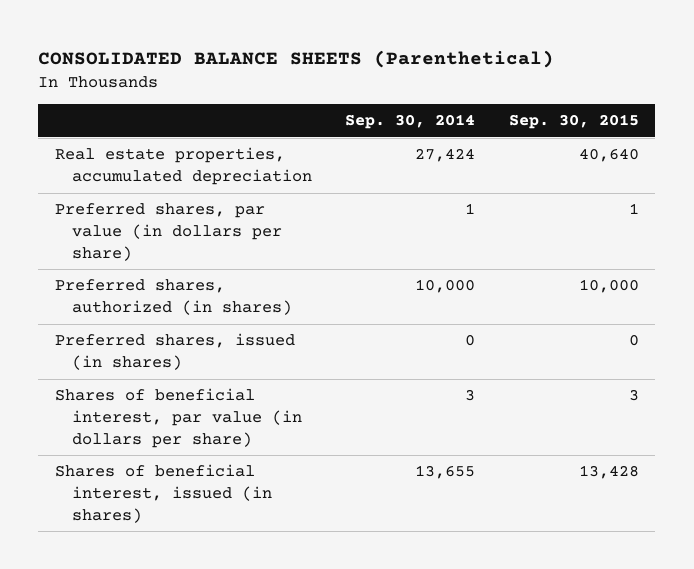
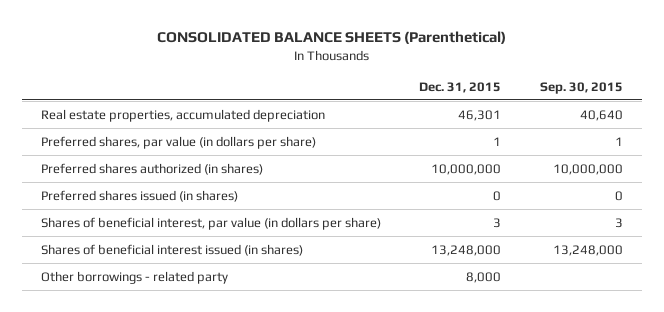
[345,114,476,130] Sep. 30, 2014 -> none
none -> [419,81,502,93] Dec. 31, 2015
[54,279,292,316] Preferred shares, authorized (in shares) -> [40,162,263,175] Preferred shares authorized (in shares)
[578,279,639,294] 10,000 -> [552,163,623,175] 10,000,000
[54,333,295,371] Preferred shares, issued (in shares) -> [40,189,238,202] Preferred shares issued (in shares)
[54,464,272,523] Shares of beneficial interest, issued (in shares) -> [40,243,303,256] Shares of beneficial interest issued (in shares)
[578,465,639,480] 13,428 -> [552,244,623,256] 13,248,000
none -> [40,270,228,284] Other borrowings - related party

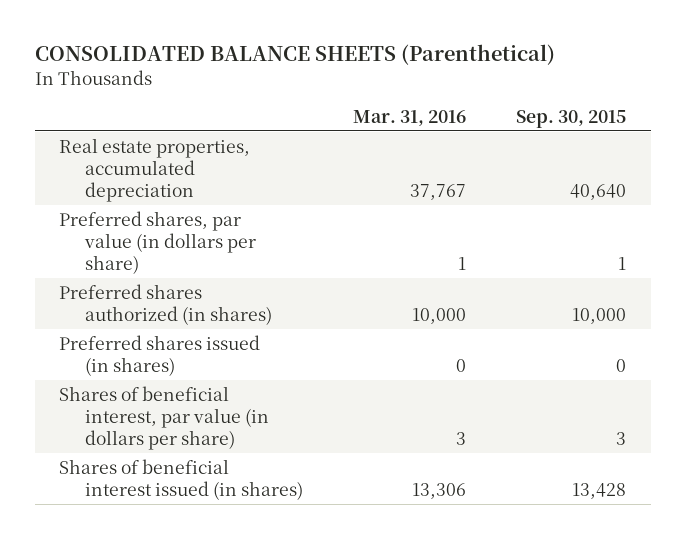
[419,81,502,93] Dec. 31, 2015 -> none
none -> [352,109,466,126] Mar. 31, 2016
[552,163,623,175] 10,000,000 -> [571,307,626,324] 10,000
[40,270,228,284] Other borrowings - related party -> none
[552,244,623,256] 13,248,000 -> [571,482,626,499] 13,428

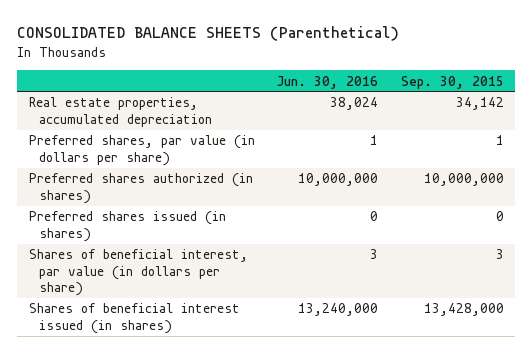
[352,109,466,126] Mar. 31, 2016 -> none
none -> [277,75,379,89] Jun. 30, 2016
[569,183,626,200] 40,640 -> [455,97,504,111] 34,142
[571,307,626,324] 10,000 -> [423,173,504,187] 10,000,000
[571,482,626,499] 13,428 -> [423,303,504,317] 13,428,000

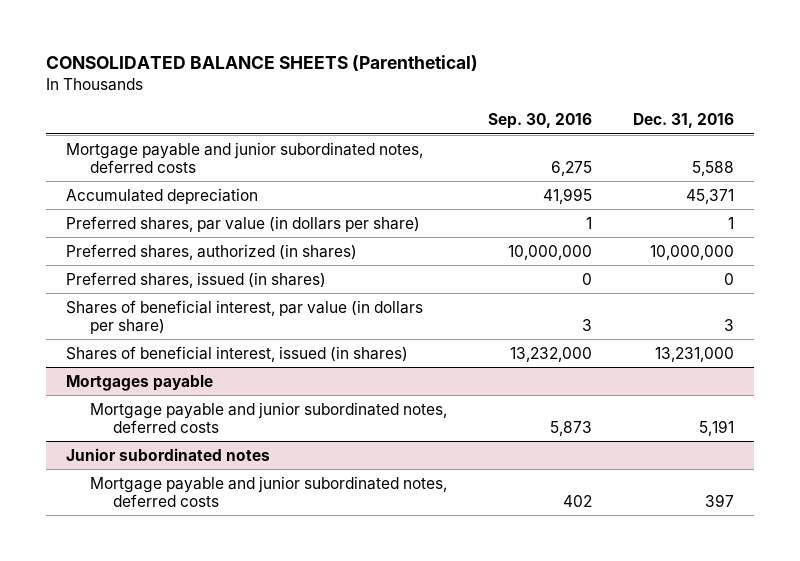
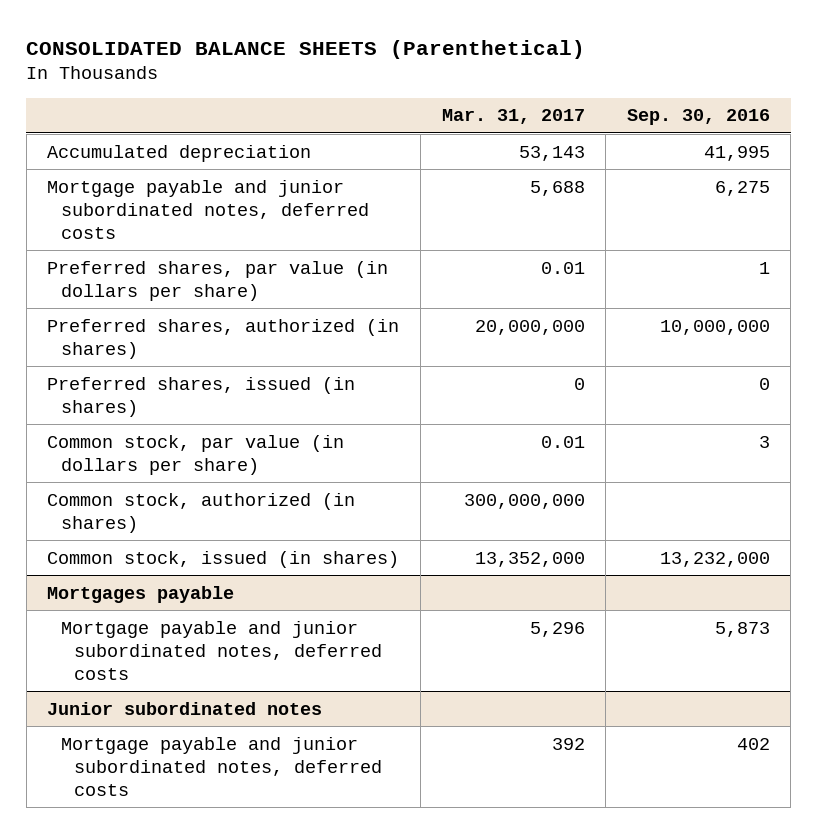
[632,113,734,129] Dec. 31, 2016 -> none
none -> [441,109,585,125] Mar. 31, 2017
[66,141,424,173] Mortgage payable and junior subordinated notes, deferred costs -> [47,179,369,239] Mortgage payable and junior subordinated notes, deferred costs
[66,299,424,334] Shares of beneficial interest, par value (in dollars per share) -> [47,434,345,475] Common stock, par value (in dollars per share)
none -> [47,492,356,533] Common stock, authorized (in shares)
[66,345,409,362] Shares of beneficial interest, issued (in shares) -> [47,550,400,568] Common stock, issued (in shares)

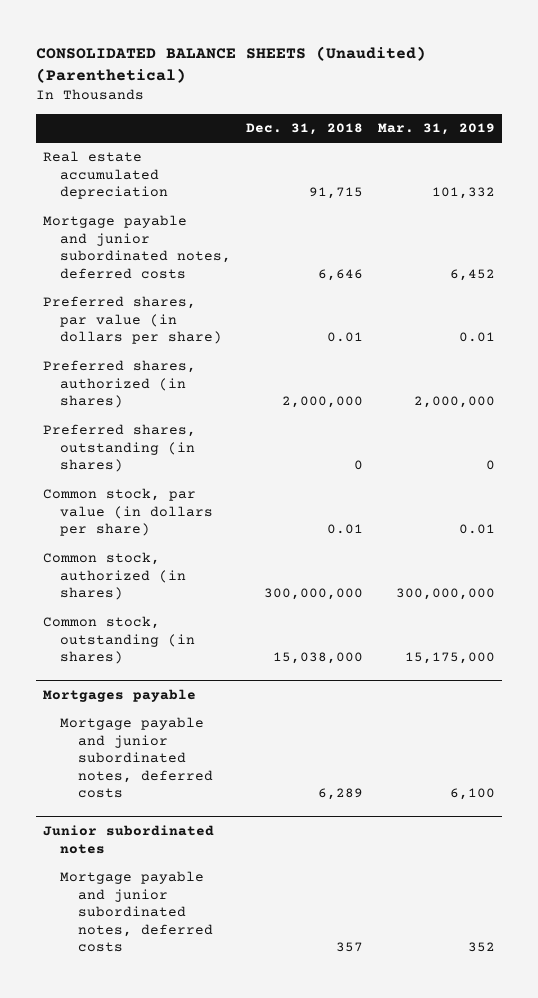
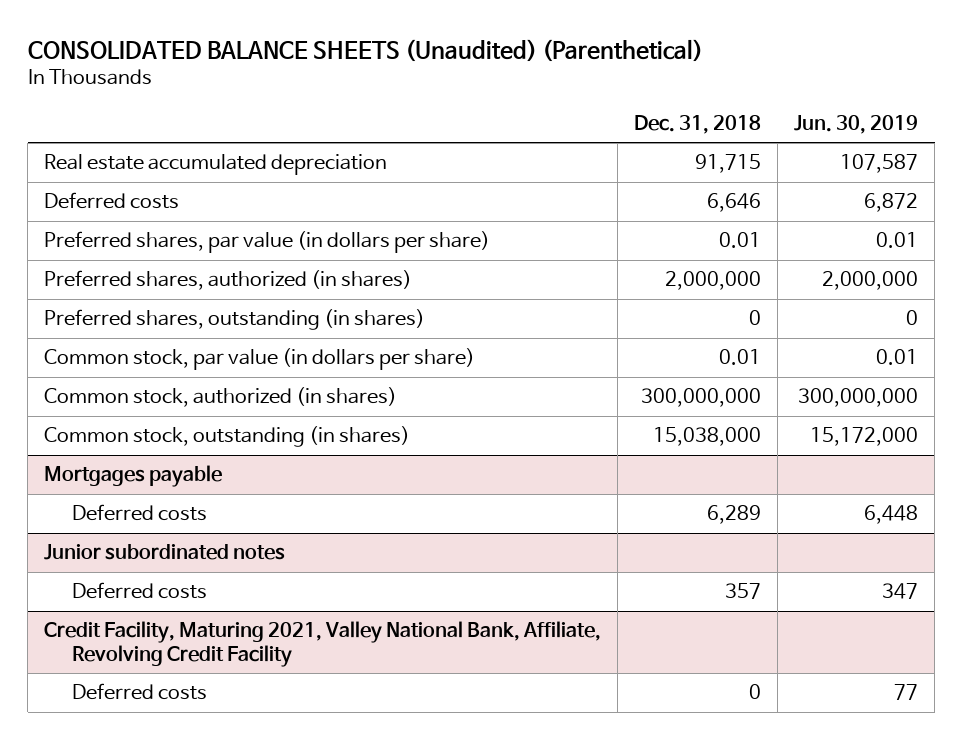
[377,122,495,135] Mar. 31, 2019 -> none
none -> [794,115,919,135] Jun. 30, 2019
[43,215,232,279] Mortgage payable and junior subordinated notes, deferred costs -> [44,192,180,210] Deferred costs
[60,717,213,799] Mortgage payable and junior subordinated notes, deferred costs -> [71,504,207,522] Deferred costs
[60,871,213,953] Mortgage payable and junior subordinated notes, deferred costs -> [71,582,207,600] Deferred costs
none -> [44,621,602,667] Credit Facility, Maturing 2021, Valley National Bank, Affiliate, Revolving Credit Facility
none -> [71,683,207,701] Deferred costs

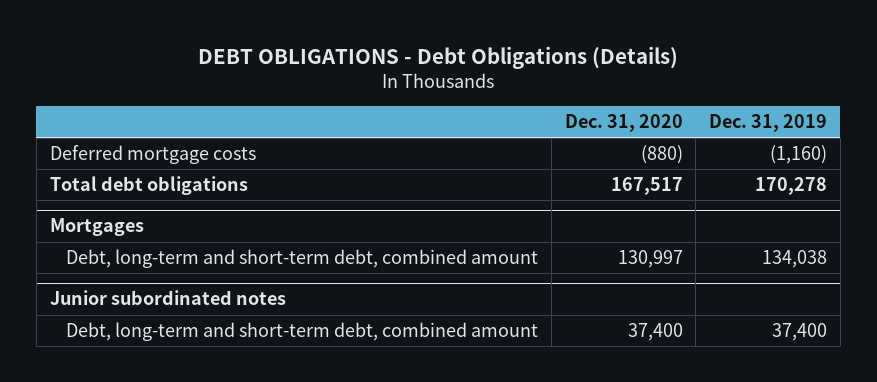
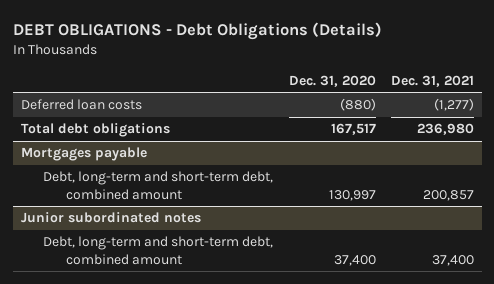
[708,114,827,133] Dec. 31, 2019 -> none
none -> [390,74,474,87] Dec. 31, 2021
[49,145,256,165] Deferred mortgage costs -> [20,99,142,111] Deferred loan costs
[49,218,144,237] Mortgages -> [20,147,147,162] Mortgages payable

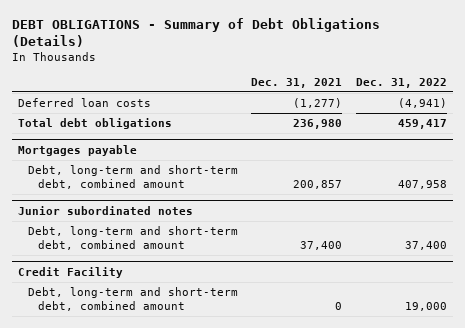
[12,21,382,40] DEBT OBLIGATIONS - Debt Obligations (Details) -> [11,17,380,47] DEBT OBLIGATIONS - Summary of Debt Obligations (Details)
[288,74,376,87] Dec. 31, 2020 -> none
none -> [355,77,447,88] Dec. 31, 2022
none -> [18,266,124,278] Credit Facility
none -> [28,287,239,311] Debt, long-term and short-term debt, combined amount

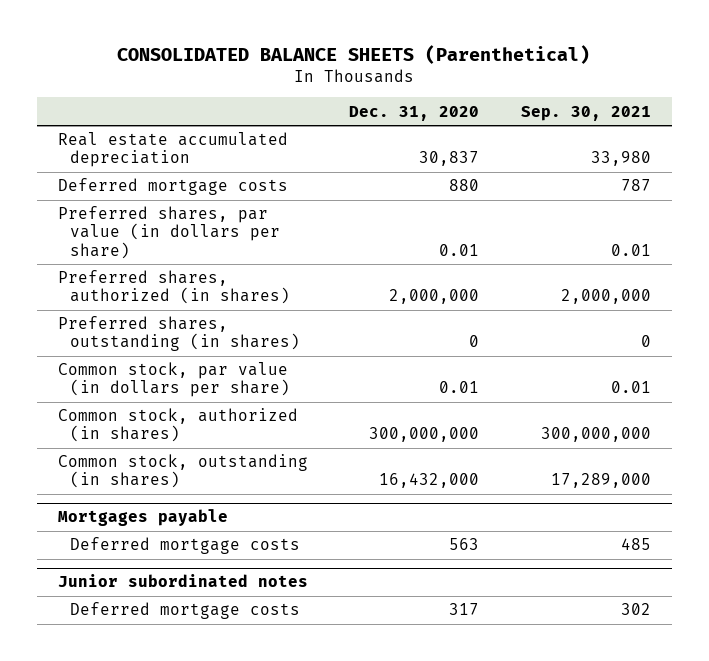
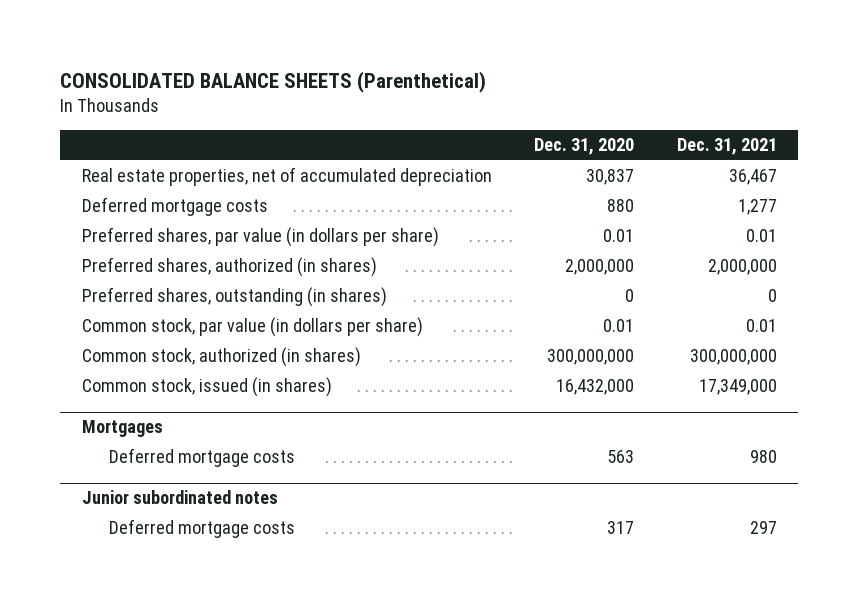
[521,105,652,121] Sep. 30, 2021 -> none
none -> [677,138,778,156] Dec. 31, 2021
[57,132,288,168] Real estate accumulated depreciation -> [81,167,492,187] Real estate properties, net of accumulated depreciation
[57,454,308,489] Common stock, outstanding (in shares) -> [81,377,332,398] Common stock, issued (in shares)
[57,509,228,527] Mortgages payable -> [81,420,163,438] Mortgages

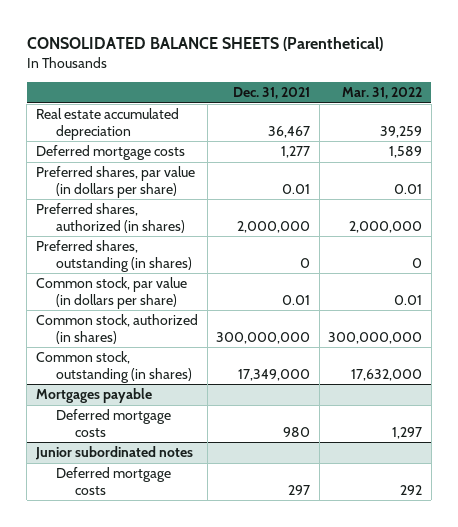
[534,138,635,156] Dec. 31, 2020 -> none
none -> [342,87,423,100] Mar. 31, 2022
[81,167,492,187] Real estate properties, net of accumulated depreciation -> [36,108,180,140] Real estate accumulated depreciation
[81,377,332,398] Common stock, issued (in shares) -> [36,351,192,383] Common stock, outstanding (in shares)
[81,420,163,438] Mortgages -> [36,388,153,404] Mortgages payable

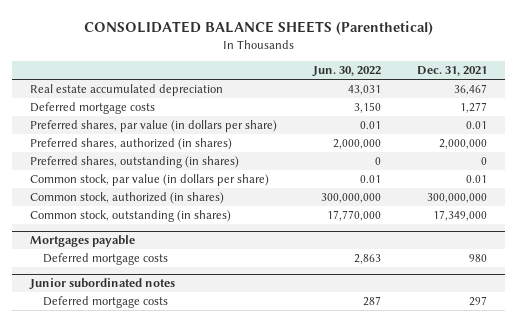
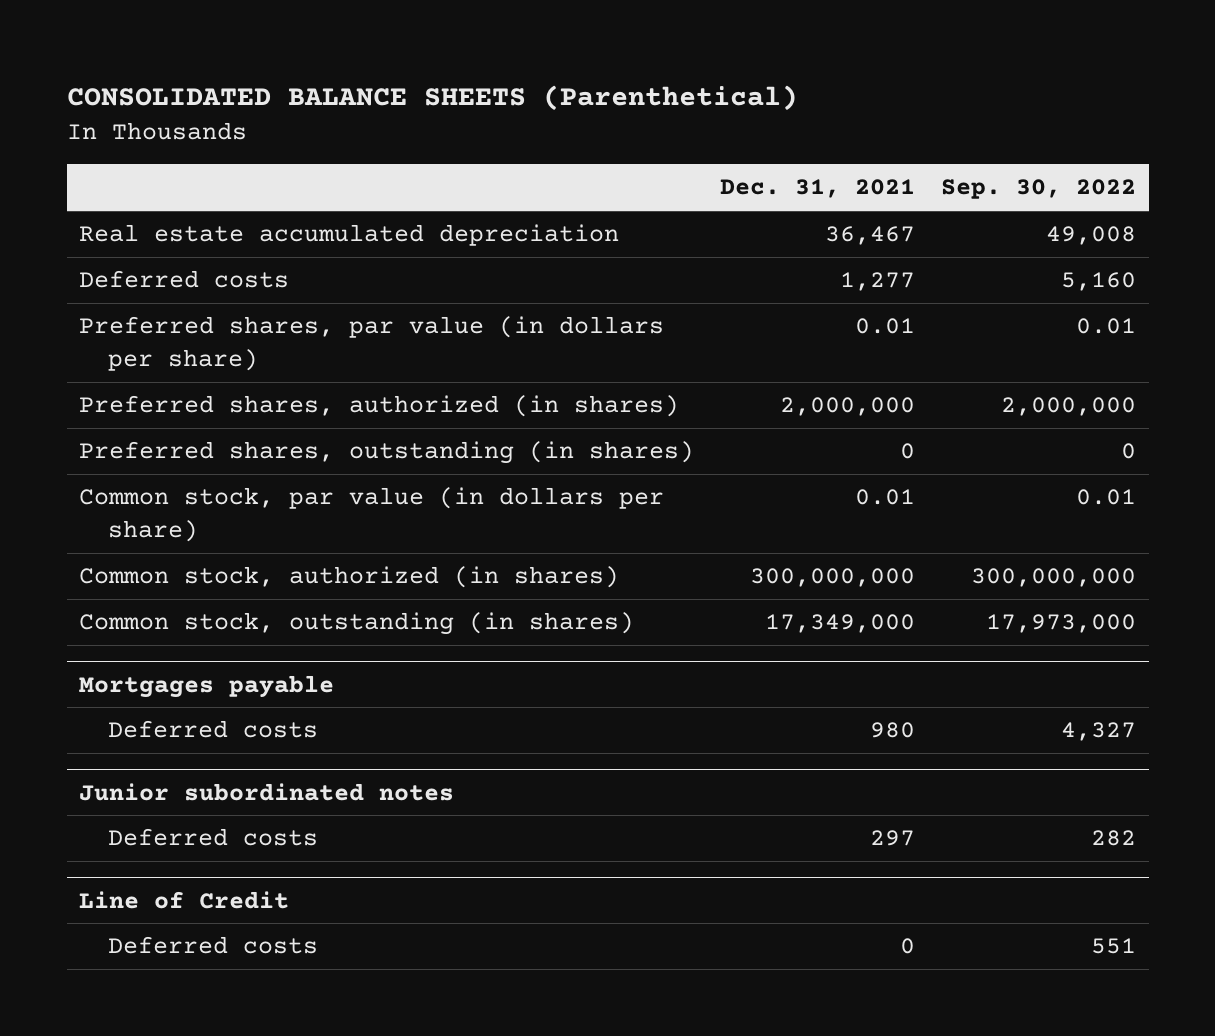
[312,66,382,78] Jun. 30, 2022 -> none
none -> [940,179,1136,200] Sep. 30, 2022
[30,102,156,115] Deferred mortgage costs -> [79,270,290,289] Deferred costs
[43,253,169,266] Deferred mortgage costs -> [108,720,319,739] Deferred costs
[43,296,169,309] Deferred mortgage costs -> [108,828,319,847] Deferred costs
none -> [79,890,290,909] Line of Credit
none -> [108,936,319,955] Deferred costs

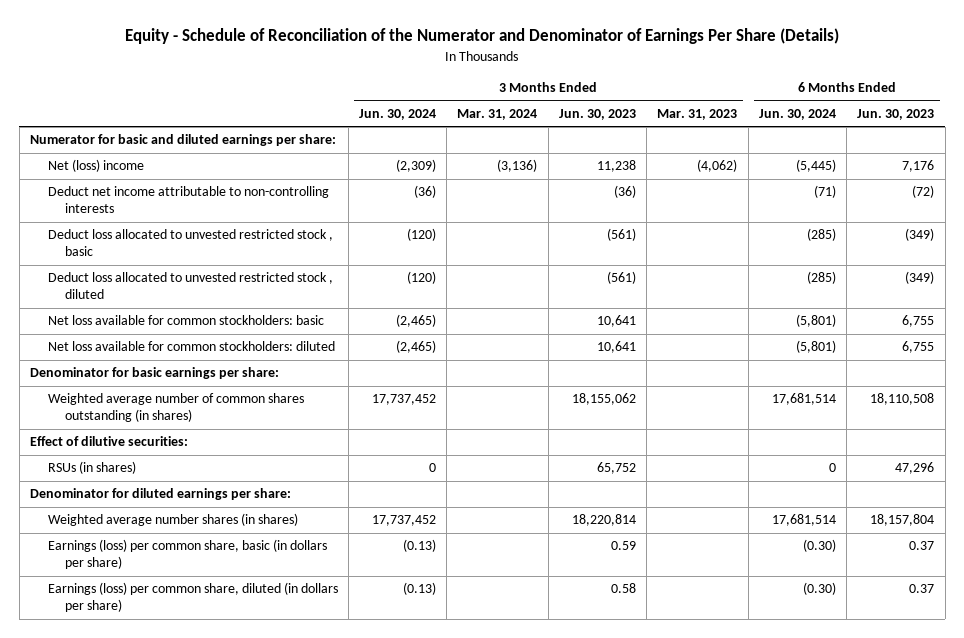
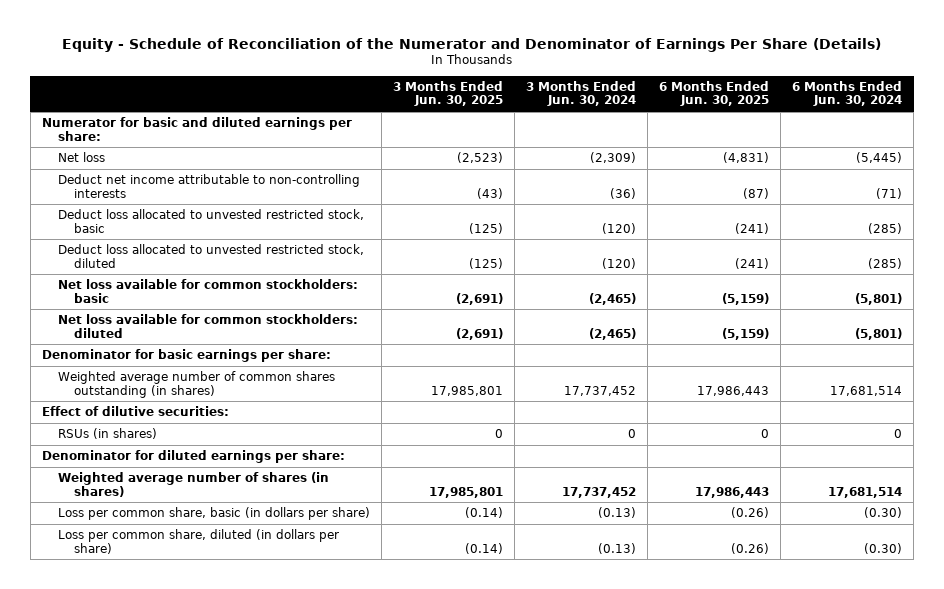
[457,108,538,120] Mar. 31, 2024 -> none
[558,108,636,120] Jun. 30, 2023 -> none
[657,108,738,120] Mar. 31, 2023 -> none
[857,108,935,120] Jun. 30, 2023 -> none
none -> [393,80,504,107] 3 Months Ended Jun. 30, 2025
none -> [659,80,770,107] 6 Months Ended Jun. 30, 2025
[47,159,144,173] Net (loss) income -> [58,152,106,163] Net loss
[47,229,333,257] Deduct loss allocated to unvested restricted stock , basic -> [58,209,365,233] Deduct loss allocated to unvested restricted stock, basic
[47,272,333,300] Deduct loss allocated to unvested restricted stock , diluted -> [58,244,365,268] Deduct loss allocated to unvested restricted stock, diluted
[47,513,298,527] Weighted average number shares (in shares) -> [58,472,330,497] Weighted average number of shares (in shares)
[47,539,327,570] Earnings (loss) per common share, basic (in dollars per share) -> [58,507,371,521] Loss per common share, basic (in dollars per share)
[47,582,338,613] Earnings (loss) per common share, diluted (in dollars per share) -> [58,529,340,554] Loss per common share, diluted (in dollars per share)

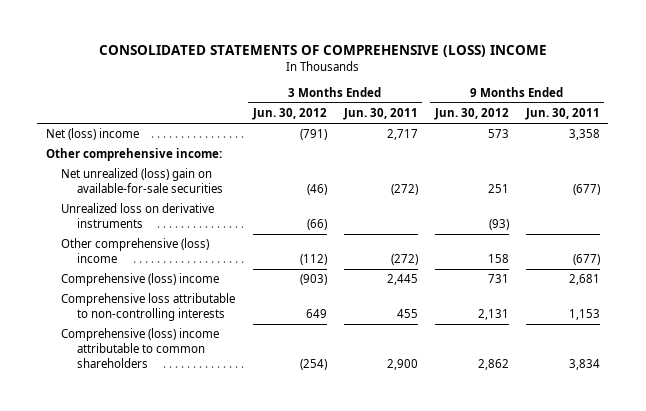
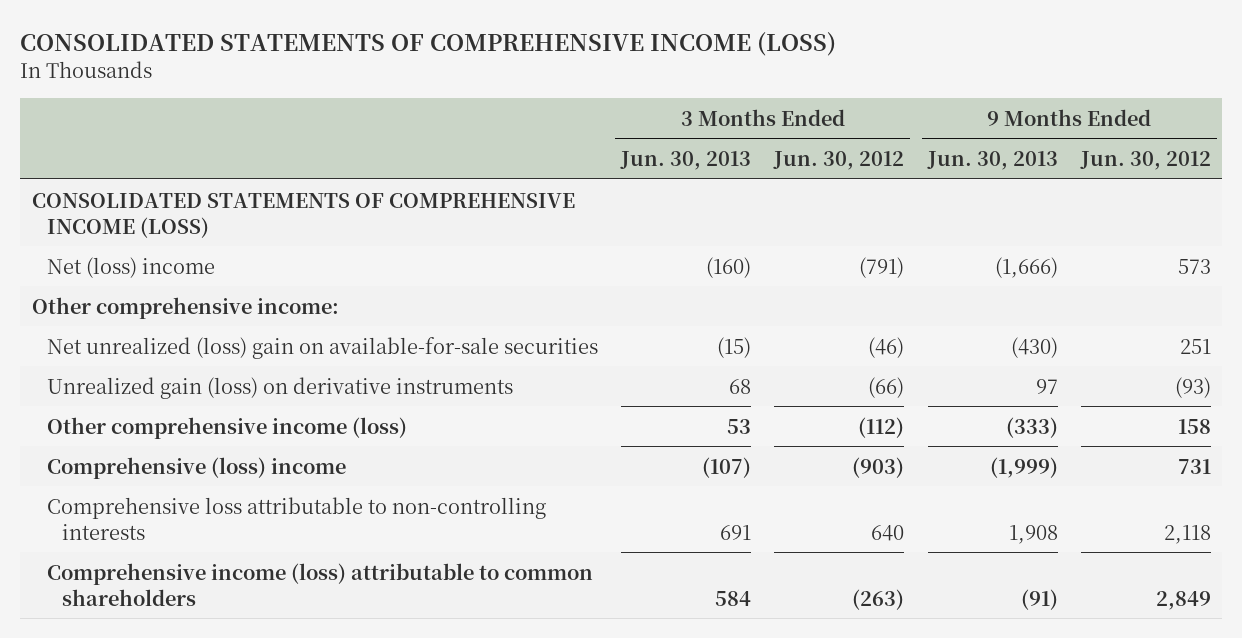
[98,45,547,58] CONSOLIDATED STATEMENTS OF COMPREHENSIVE (LOSS) INCOME -> [19,32,836,57] CONSOLIDATED STATEMENTS OF COMPREHENSIVE INCOME (LOSS)
[342,108,418,121] Jun. 30, 2011 -> none
[524,108,600,121] Jun. 30, 2011 -> none
none -> [620,151,752,171] Jun. 30, 2013
none -> [926,151,1058,171] Jun. 30, 2013
none -> [31,192,575,238] CONSOLIDATED STATEMENTS OF COMPREHENSIVE INCOME (LOSS)
[61,203,215,229] Unrealized loss on derivative instruments -> [46,376,513,399] Unrealized gain (loss) on derivative instruments
[61,238,210,264] Other comprehensive (loss) income -> [46,416,407,439] Other comprehensive income (loss)
[305,309,327,319] 649 -> [871,524,905,541] 640
[477,309,509,321] 2,131 -> [1163,524,1211,544] 2,118
[61,328,220,369] Comprehensive (loss) income attributable to common shareholders -> [46,562,593,606] Comprehensive income (loss) attributable to common shareholders
[299,359,327,371] (254) -> [852,588,905,610] (263)
[477,359,509,371] 2,862 -> [1155,590,1211,610] 2,849

